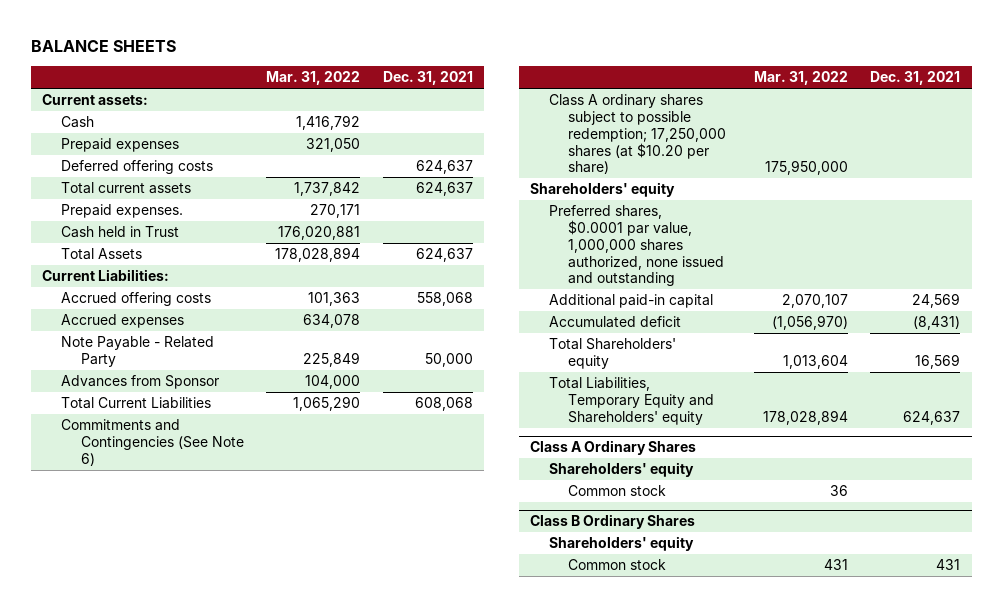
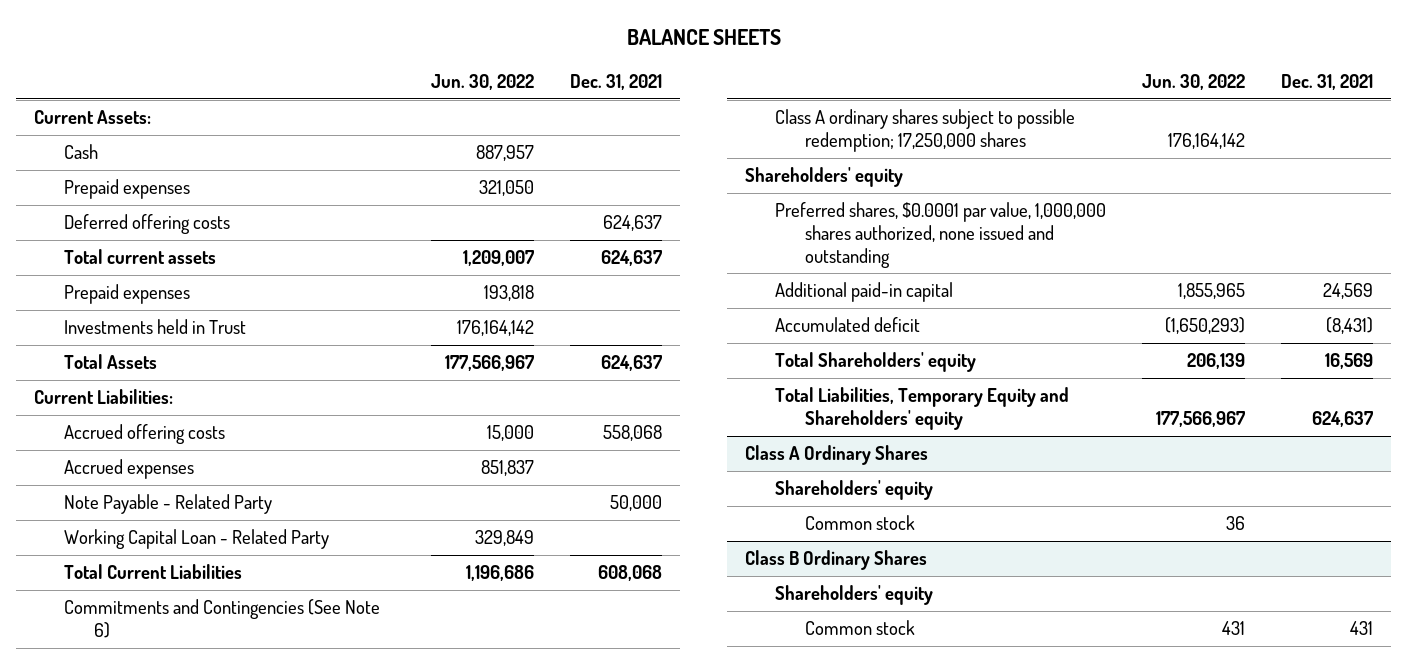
[266,71,361,86] Mar. 31, 2022 -> none
none -> [431,73,535,90] Jun. 30, 2022
[42,94,149,106] Current assets: -> [34,110,152,125] Current Assets:
[61,204,184,219] Prepaid expenses. -> [63,284,190,305] Prepaid expenses
[61,226,180,239] Cash held in Trust -> [63,319,246,335] Investments held in Trust
[61,375,220,390] Advances from Sponsor -> none
none -> [63,529,329,550] Working Capital Loan - Related Party
[549,94,727,175] Class A ordinary shares subject to possible redemption; 17,250,000 shares (at $10.20 per share) -> [774,109,1075,153] Class A ordinary shares subject to possible redemption; 17,250,000 shares

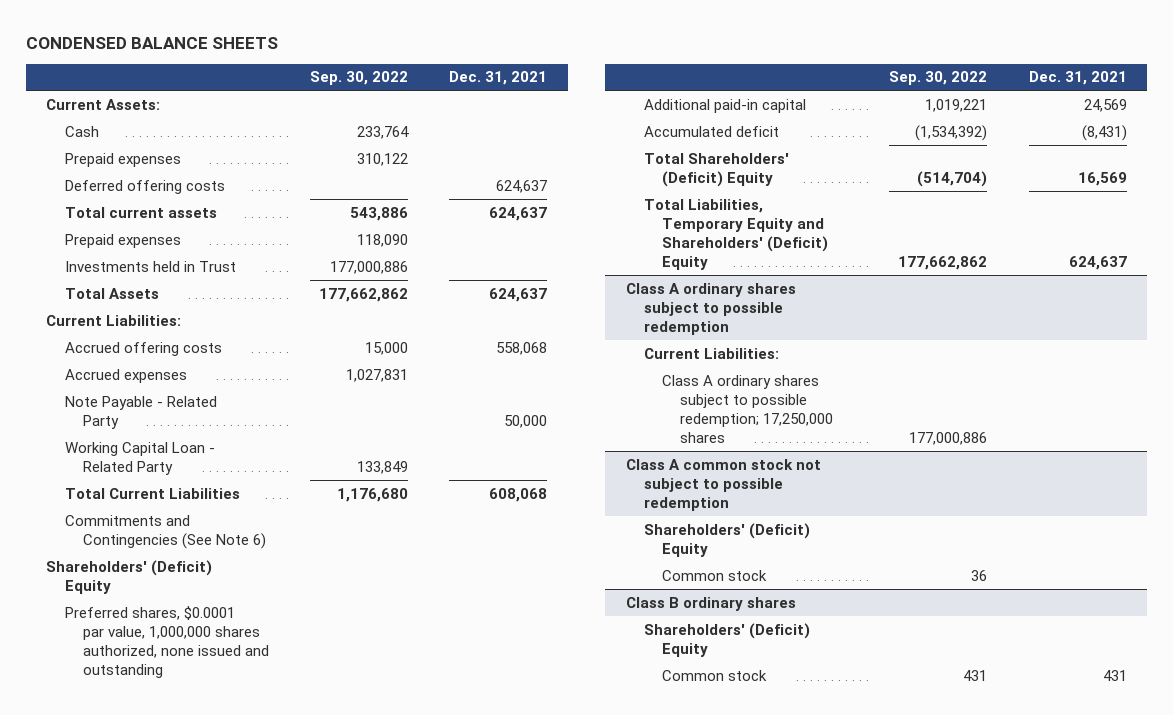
[626,29,781,46] BALANCE SHEETS -> [25,36,278,49] CONDENSED BALANCE SHEETS
[431,73,535,90] Jun. 30, 2022 -> none
none -> [310,71,409,86] Sep. 30, 2022
[774,109,1075,153] Class A ordinary shares subject to possible redemption; 17,250,000 shares -> none
[744,167,903,188] Shareholders' equity -> [46,559,213,594] Shareholders' (Deficit) Equity
[744,445,928,466] Class A Ordinary Shares -> none
[774,480,933,501] Shareholders' equity -> none
[804,515,915,531] Common stock -> none
[774,352,976,373] Total Shareholders' equity -> [643,152,789,187] Total Shareholders' (Deficit) Equity
[774,387,1069,431] Total Liabilities, Temporary Equity and Shareholders' equity -> [643,198,829,270] Total Liabilities, Temporary Equity and Shareholders' (Deficit) Equity
none -> [625,282,796,335] Class A ordinary shares subject to possible redemption
none -> [643,347,779,359] Current Liabilities:
none -> [662,374,834,443] Class A ordinary shares subject to possible redemption; 17,250,000 shares
none -> [625,458,821,511] Class A common stock not subject to possible redemption
none -> [643,522,810,557] Shareholders' (Deficit) Equity
none -> [662,569,768,581] Common stock
[744,550,927,571] Class B Ordinary Shares -> [625,596,796,611] Class B ordinary shares
[774,585,933,606] Shareholders' equity -> [643,622,810,657] Shareholders' (Deficit) Equity

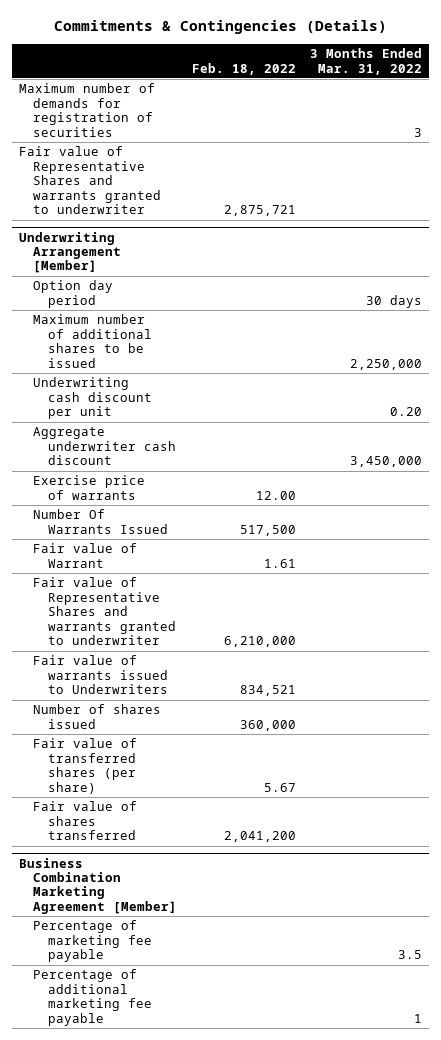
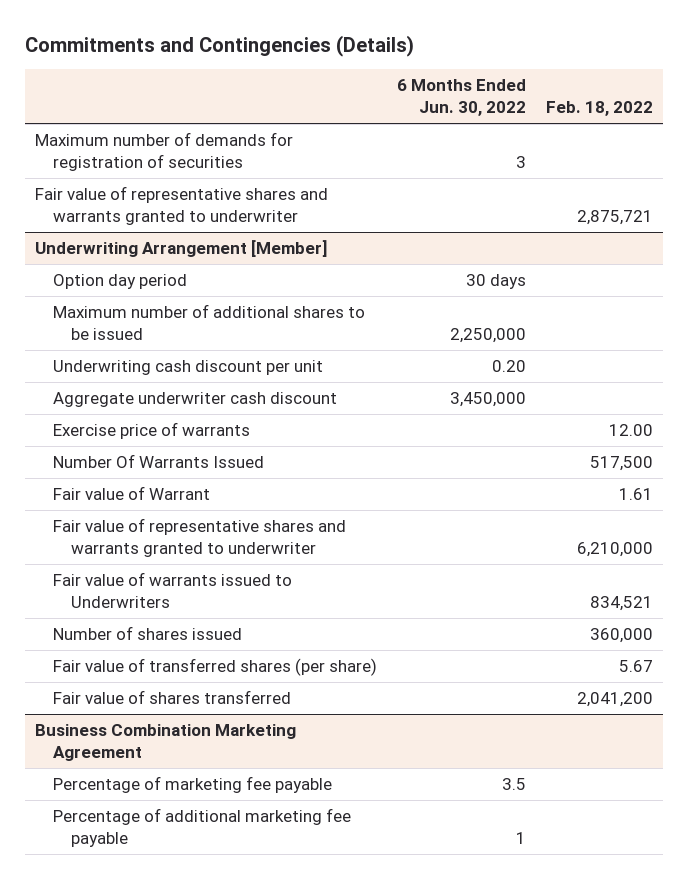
[53,20,387,35] Commitments & Contingencies (Details) -> [24,34,414,57] Commitments and Contingencies (Details)
[310,48,423,75] 3 Months Ended Mar. 31, 2022 -> none
none -> [396,79,526,117] 6 Months Ended Jun. 30, 2022
[19,146,162,215] Fair value of Representative Shares and warrants granted to underwriter -> [34,186,328,226] Fair value of representative shares and warrants granted to underwriter
[33,577,176,646] Fair value of Representative Shares and warrants granted to underwriter -> [53,518,347,558] Fair value of representative shares and warrants granted to underwriter
[19,857,178,914] Business Combination Marketing Agreement [Member] -> [34,724,296,762] Business Combination Marketing Agreement

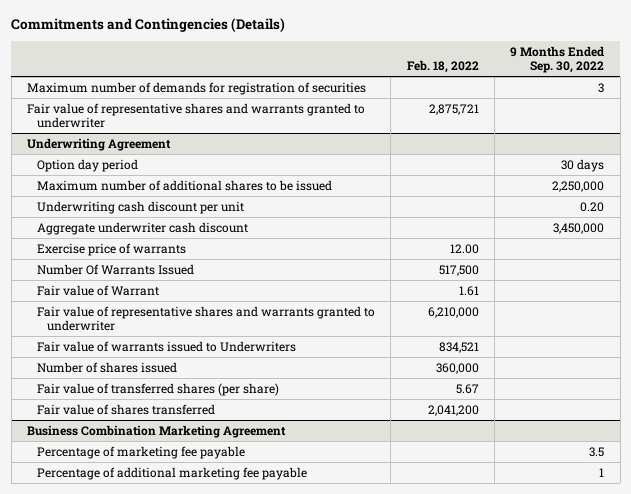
[396,79,526,117] 6 Months Ended Jun. 30, 2022 -> none
none -> [510,45,605,74] 9 Months Ended Sep. 30, 2022
[34,240,327,258] Underwriting Arrangement [Member] -> [26,137,171,151] Underwriting Agreement

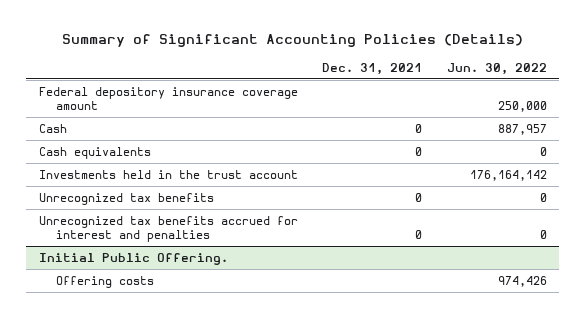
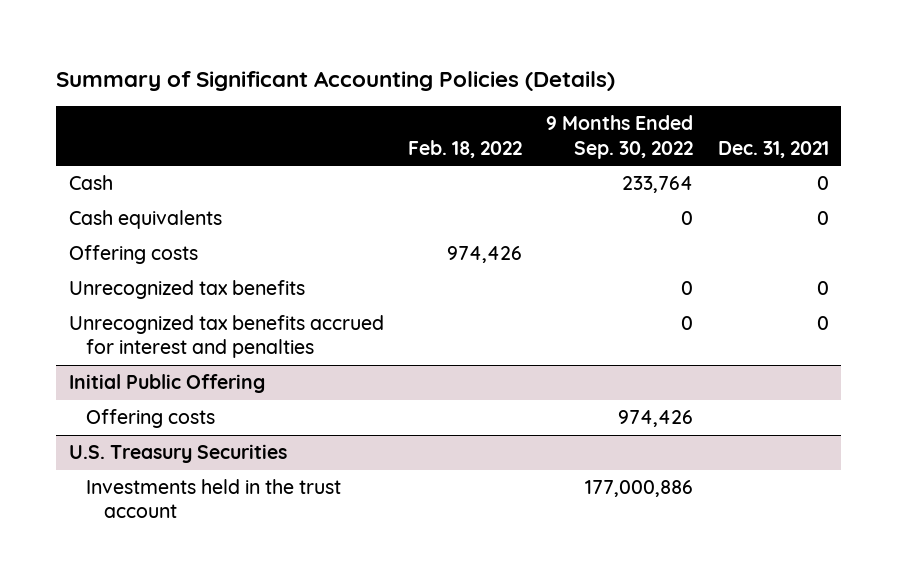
[447,62,548,75] Jun. 30, 2022 -> none
none -> [407,139,522,158] Feb. 18, 2022
none -> [546,115,694,159] 9 Months Ended Sep. 30, 2022
[38,86,298,110] Federal depository insurance coverage amount -> none
[38,169,298,179] Investments held in the trust account -> none
none -> [68,245,198,265] Offering costs
[38,252,228,265] Initial Public Offering. -> [68,374,265,394] Initial Public Offering
none -> [68,444,287,464] U.S. Treasury Securities
none -> [86,479,342,519] Investments held in the trust account

